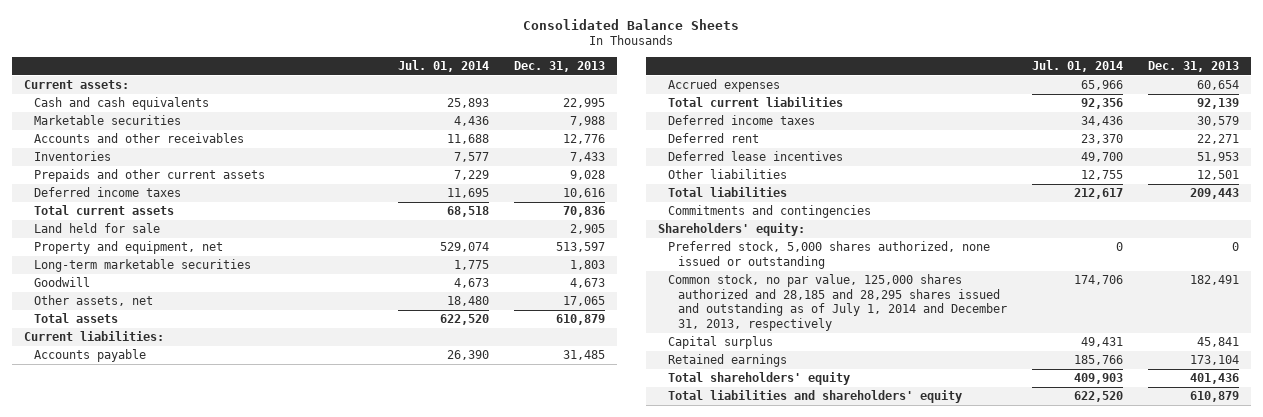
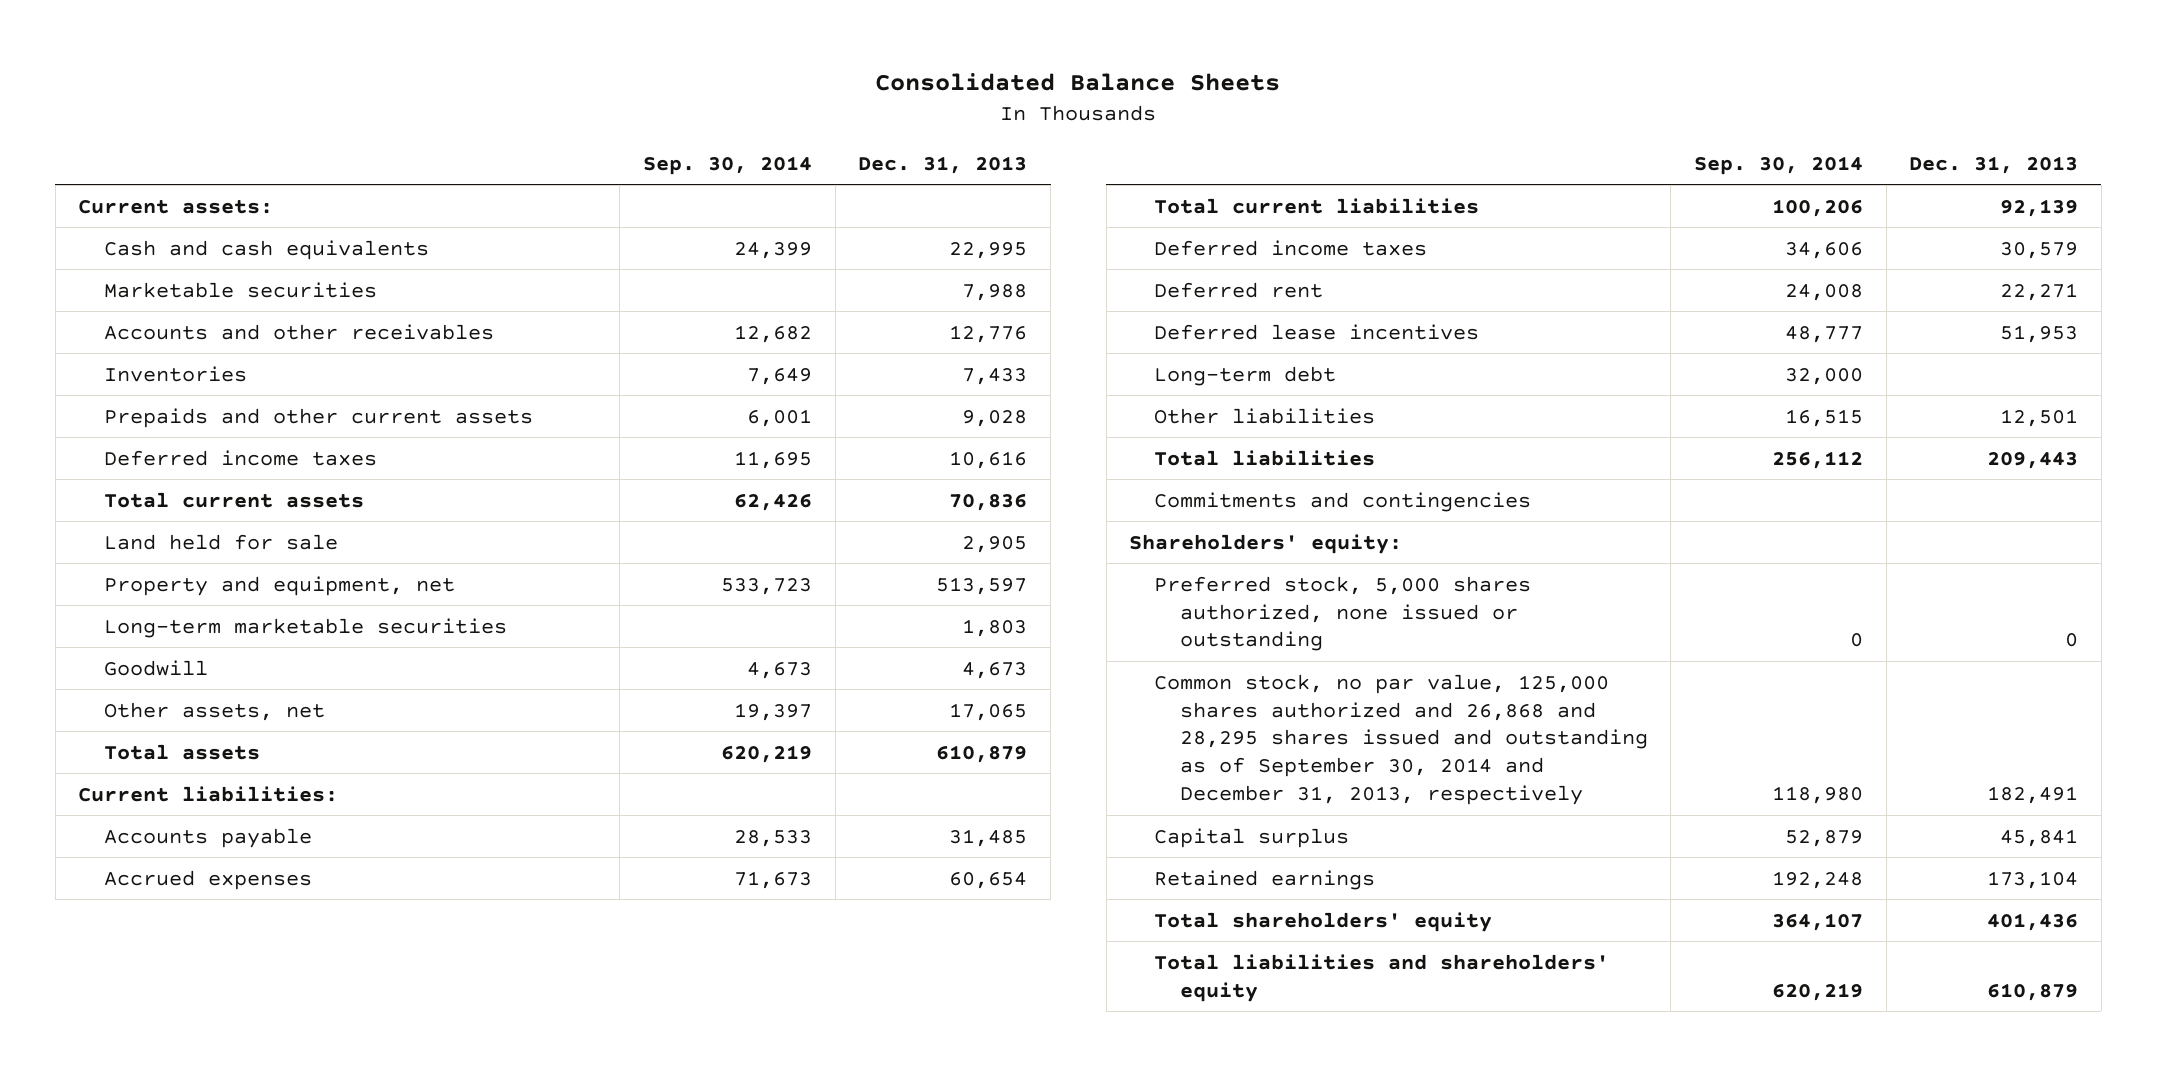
[397,59,489,72] Jul. 01, 2014 -> none
none -> [643,155,813,175] Sep. 30, 2014
none -> [1154,365,1337,386] Long-term debt
[667,274,1007,331] Common stock, no par value, 125,000 shares authorized and 28,185 and 28,295 shares issued and outstanding as of July 1, 2014 and December 31, 2013, respectively -> [1154,673,1648,806] Common stock, no par value, 125,000 shares authorized and 26,868 and 28,295 shares issued and outstanding as of September 30, 2014 and December 31, 2013, respectively

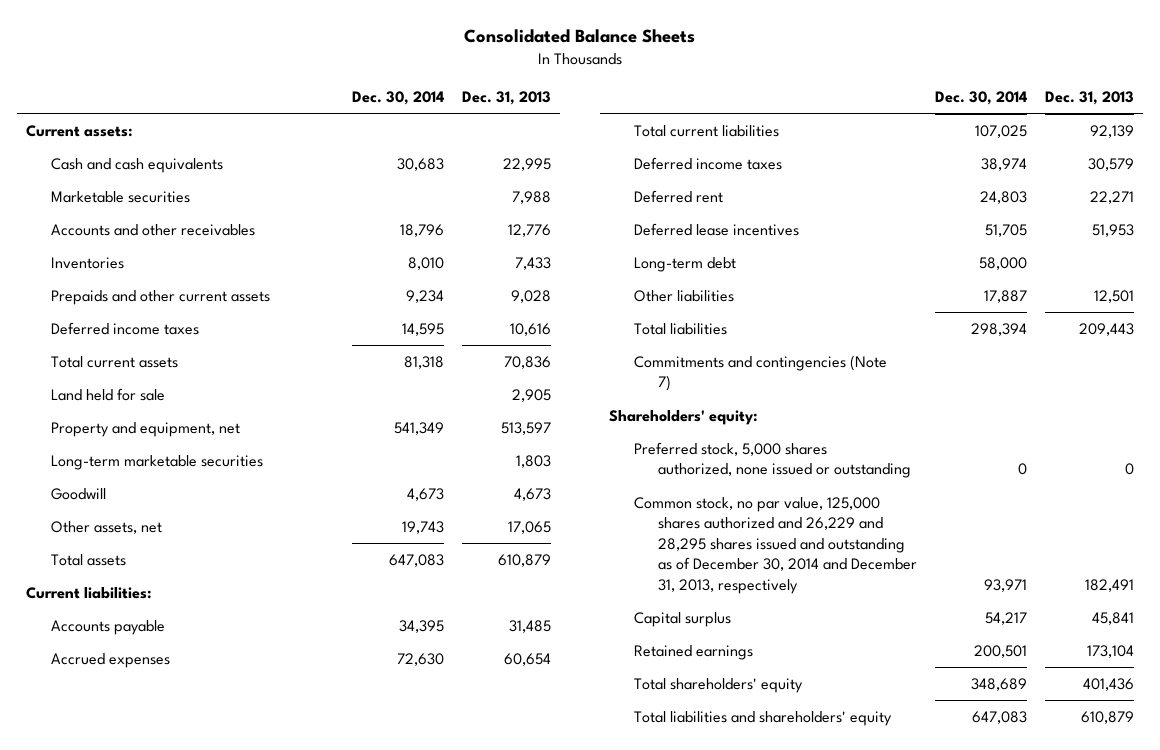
[643,155,813,175] Sep. 30, 2014 -> none
none -> [352,91,445,106] Dec. 30, 2014
[1154,491,1532,512] Commitments and contingencies -> [633,354,887,392] Commitments and contingencies (Note 7)
[1154,673,1648,806] Common stock, no par value, 125,000 shares authorized and 26,868 and 28,295 shares issued and outstanding as of September 30, 2014 and December 31, 2013, respectively -> [633,496,918,594] Common stock, no par value, 125,000 shares authorized and 26,229 and 28,295 shares issued and outstanding as of December 30, 2014 and December 31, 2013, respectively

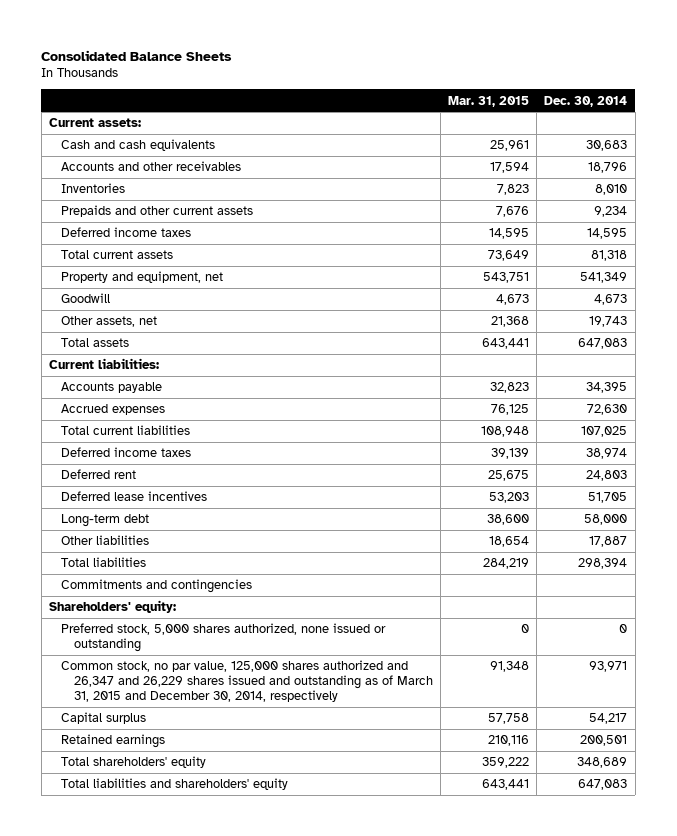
[461,91,551,106] Dec. 31, 2013 -> none
none -> [447,95,529,107] Mar. 31, 2015
[50,190,190,203] Marketable securities -> none
[50,387,165,401] Land held for sale -> none
[50,454,263,470] Long-term marketable securities -> none
[633,354,887,392] Commitments and contingencies (Note 7) -> [61,579,253,594] Commitments and contingencies
[633,496,918,594] Common stock, no par value, 125,000 shares authorized and 26,229 and 28,295 shares issued and outstanding as of December 30, 2014 and December 31, 2013, respectively -> [61,660,433,703] Common stock, no par value, 125,000 shares authorized and 26,347 and 26,229 shares issued and outstanding as of March 31, 2015 and December 30, 2014, respectively

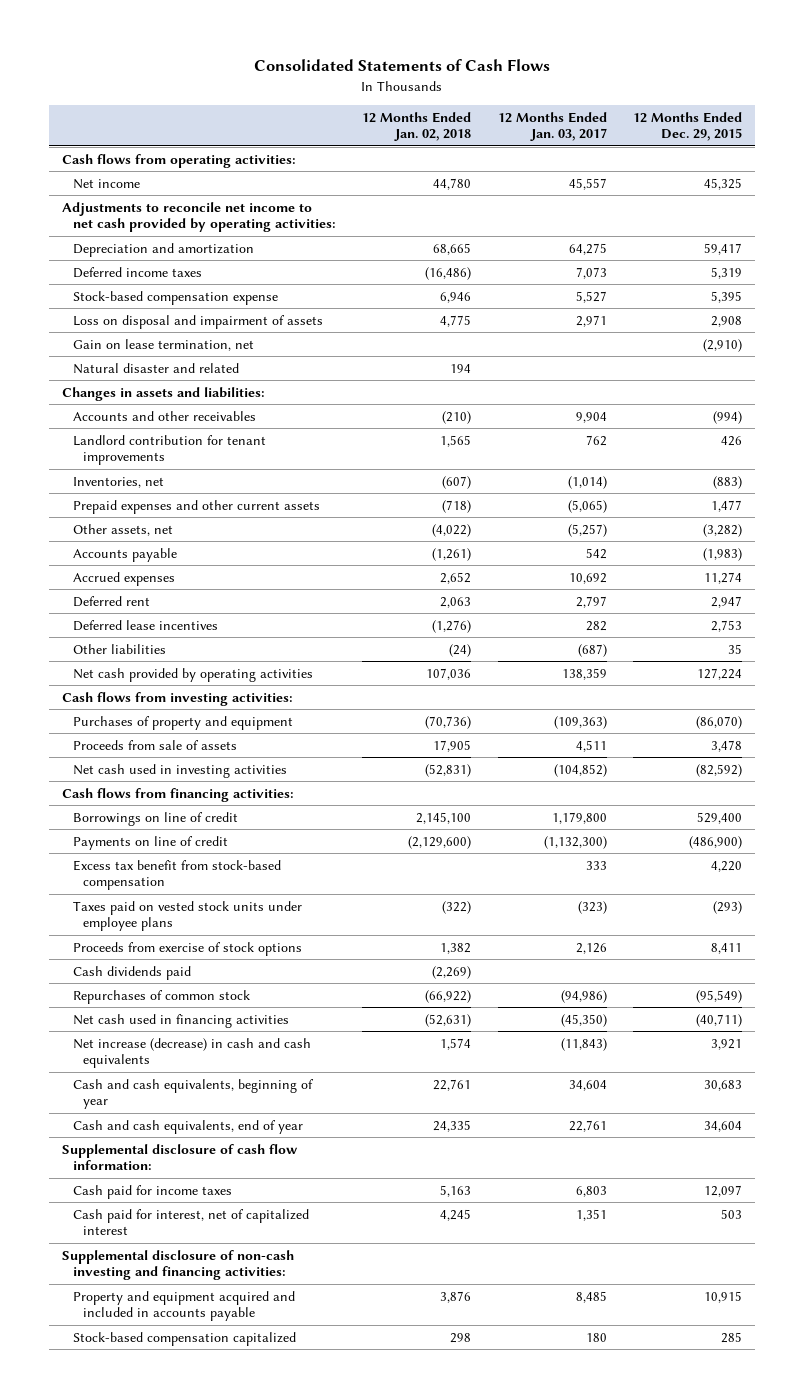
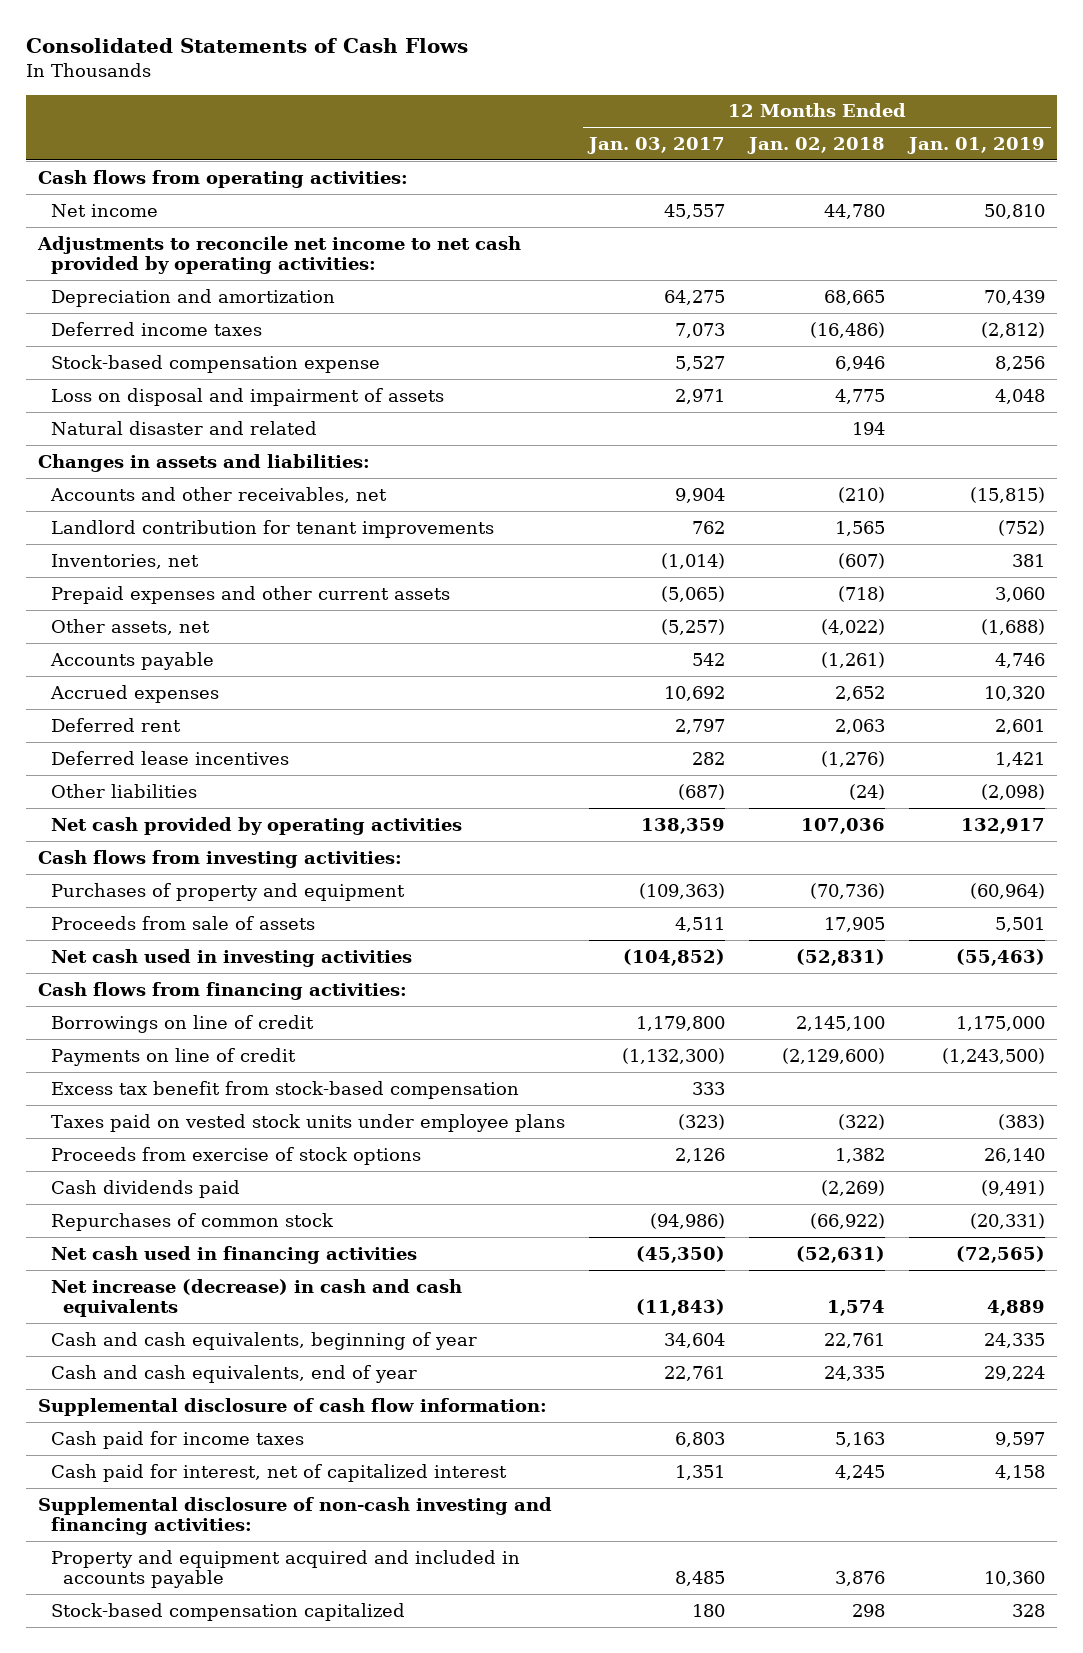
[633,111,743,142] 12 Months Ended Dec. 29, 2015 -> none
none -> [907,136,1046,154] Jan. 01, 2019
[72,338,254,351] Gain on lease termination, net -> none
[72,410,256,421] Accounts and other receivables -> [49,486,387,503] Accounts and other receivables, net

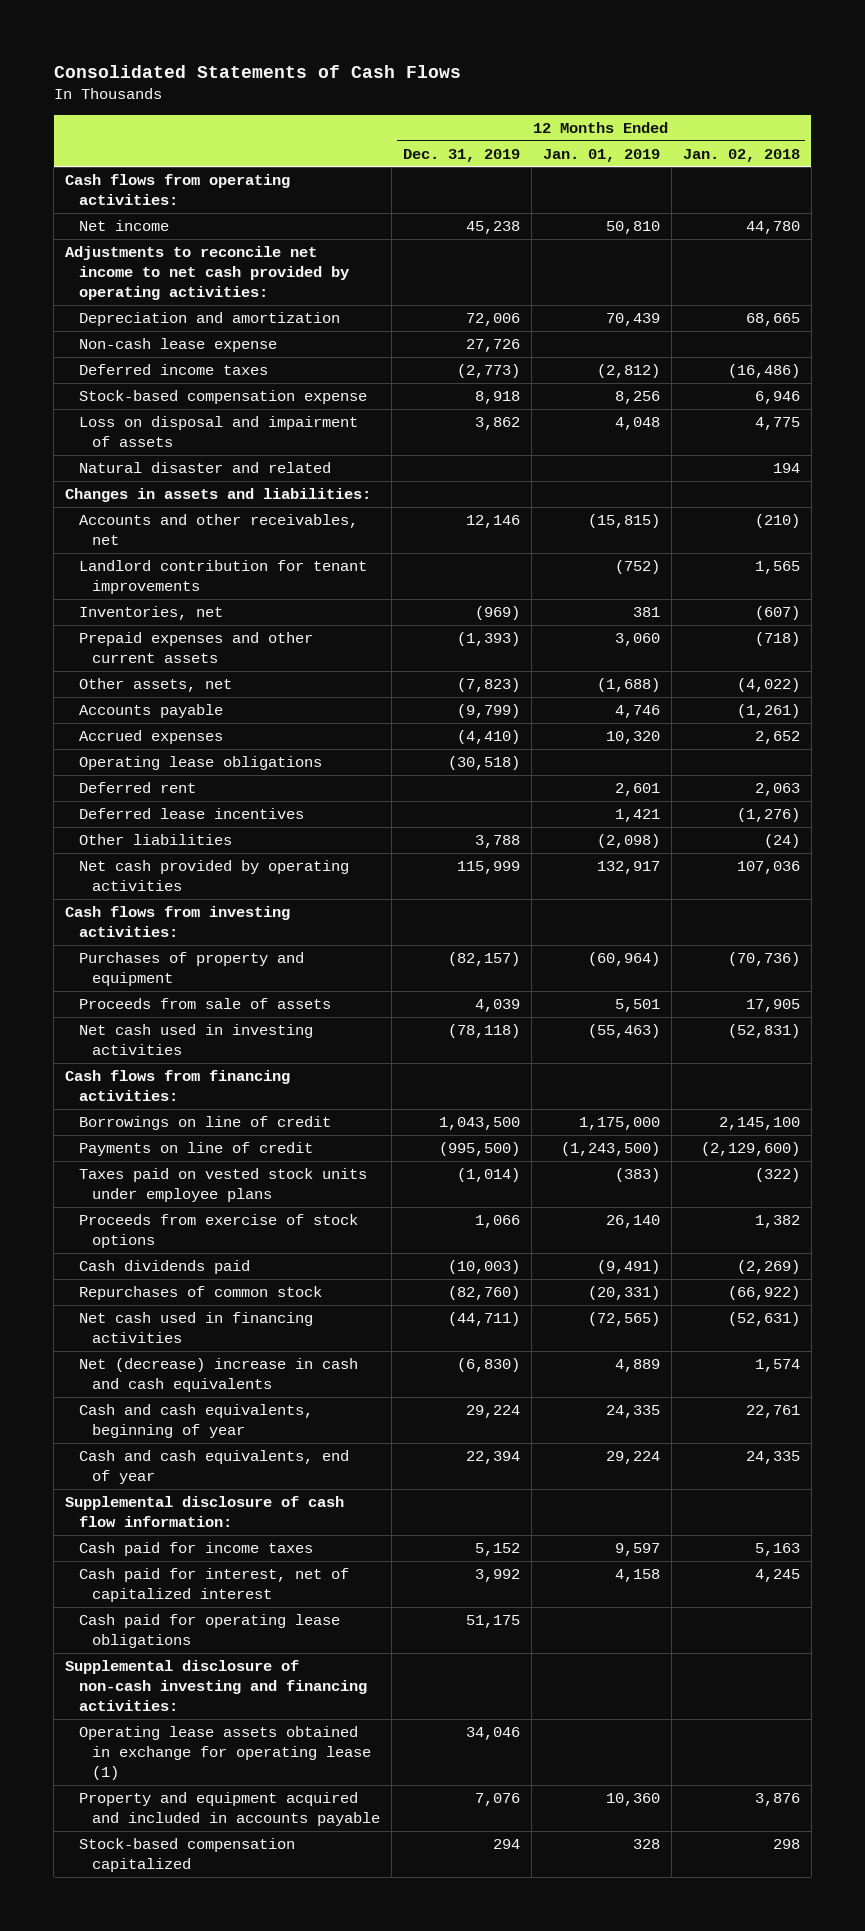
[586,136,725,154] Jan. 03, 2017 -> none
none -> [403,148,521,162] Dec. 31, 2019
none -> [78,338,277,353] Non-cash lease expense
none -> [78,756,322,771] Operating lease obligations
[50,1080,519,1099] Excess tax benefit from stock-based compensation -> none
[50,1278,462,1317] Net increase (decrease) in cash and cash equivalents -> [78,1358,358,1393] Net (decrease) increase in cash and cash equivalents
none -> [78,1614,340,1649] Cash paid for operating lease obligations
none -> [78,1726,372,1781] Operating lease assets obtained in exchange for operating lease (1)

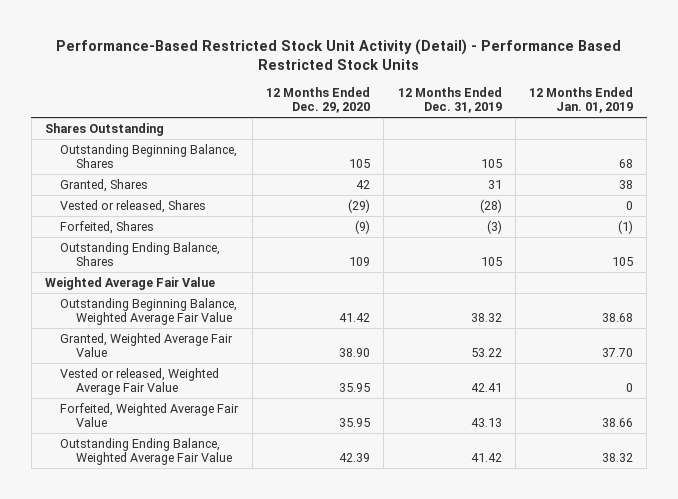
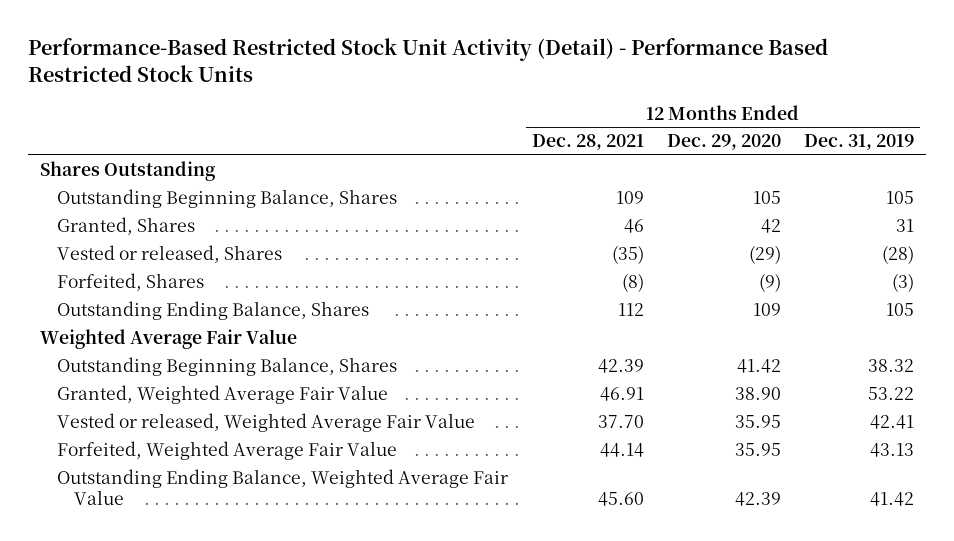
[529,87,634,114] 12 Months Ended Jan. 01, 2019 -> none
none -> [531,134,644,151] Dec. 28, 2021
[60,297,238,325] Outstanding Beginning Balance, Weighted Average Fair Value -> [57,357,398,377] Outstanding Beginning Balance, Shares

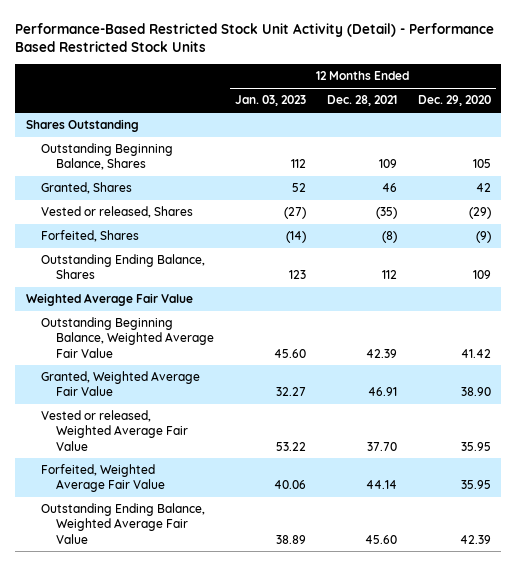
[804,134,915,151] Dec. 31, 2019 -> none
none -> [234,95,306,107] Jan. 03, 2023
[57,357,398,377] Outstanding Beginning Balance, Shares -> [41,317,215,358] Outstanding Beginning Balance, Weighted Average Fair Value

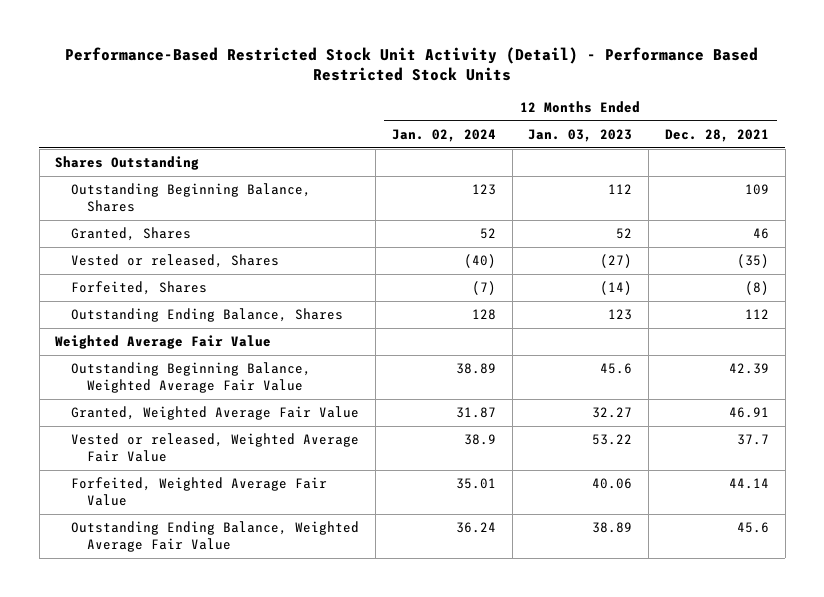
[417,95,491,107] Dec. 29, 2020 -> none
none -> [391,128,496,142] Jan. 02, 2024
[273,348,306,358] 45.60 -> [600,363,633,375] 45.6
[366,441,397,451] 37.70 -> [737,434,770,446] 37.7
[364,534,397,544] 45.60 -> [737,522,770,534] 45.6

